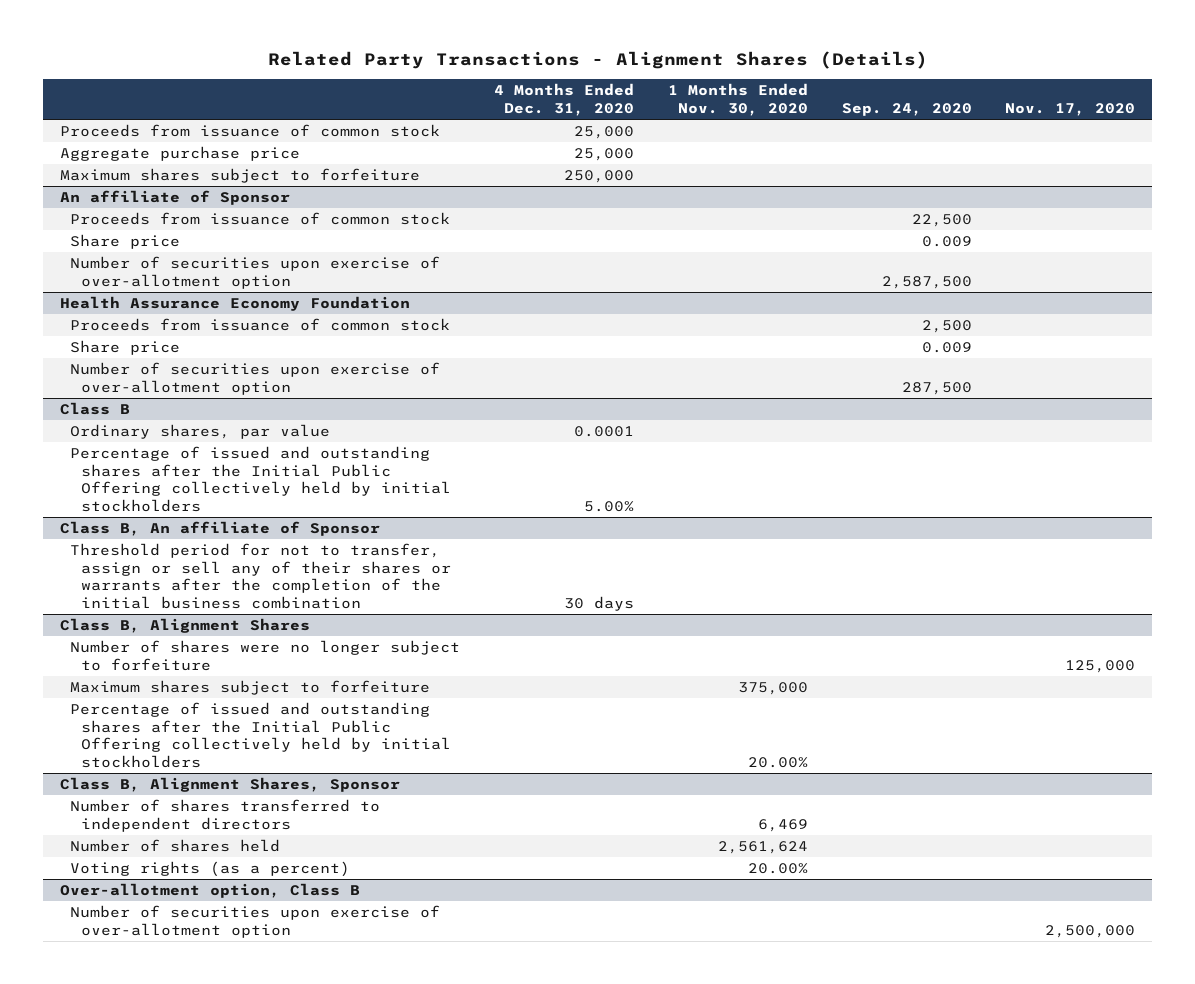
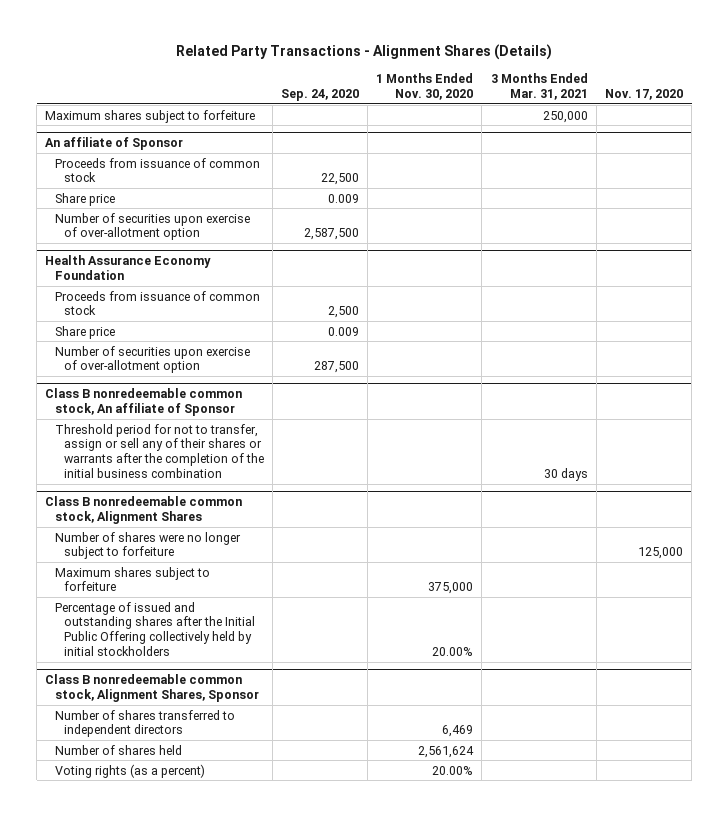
[494,83,635,116] 4 Months Ended Dec. 31, 2020 -> none
none -> [490,72,588,100] 3 Months Ended Mar. 31, 2021
[60,124,441,138] Proceeds from issuance of common stock -> none
[60,146,301,162] Aggregate purchase price -> none
[60,402,131,416] Class B -> none
[70,424,331,440] Ordinary shares, par value -> none
[70,446,451,512] Percentage of issued and outstanding shares after the Initial Public Offering collectively held by initial stockholders -> none
[60,521,381,537] Class B, An affiliate of Sponsor -> [45,387,243,416] Class B nonredeemable common stock, An affiliate of Sponsor
[60,618,311,634] Class B, Alignment Shares -> [45,495,243,524] Class B nonredeemable common stock, Alignment Shares
[60,777,401,793] Class B, Alignment Shares, Sponsor -> [45,673,259,702] Class B nonredeemable common stock, Alignment Shares, Sponsor
[60,883,361,899] Over-allotment option, Class B -> none
[70,905,441,938] Number of securities upon exercise of over-allotment option -> none

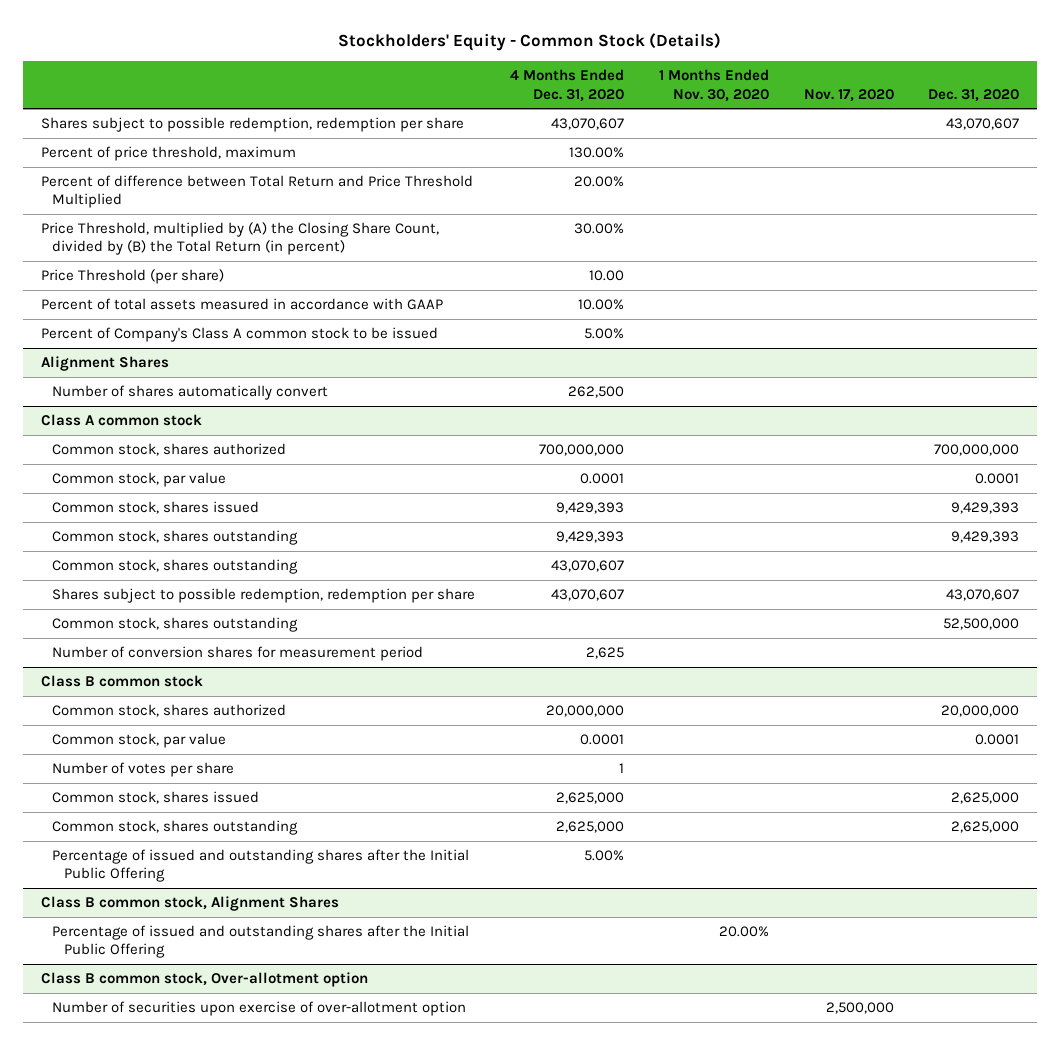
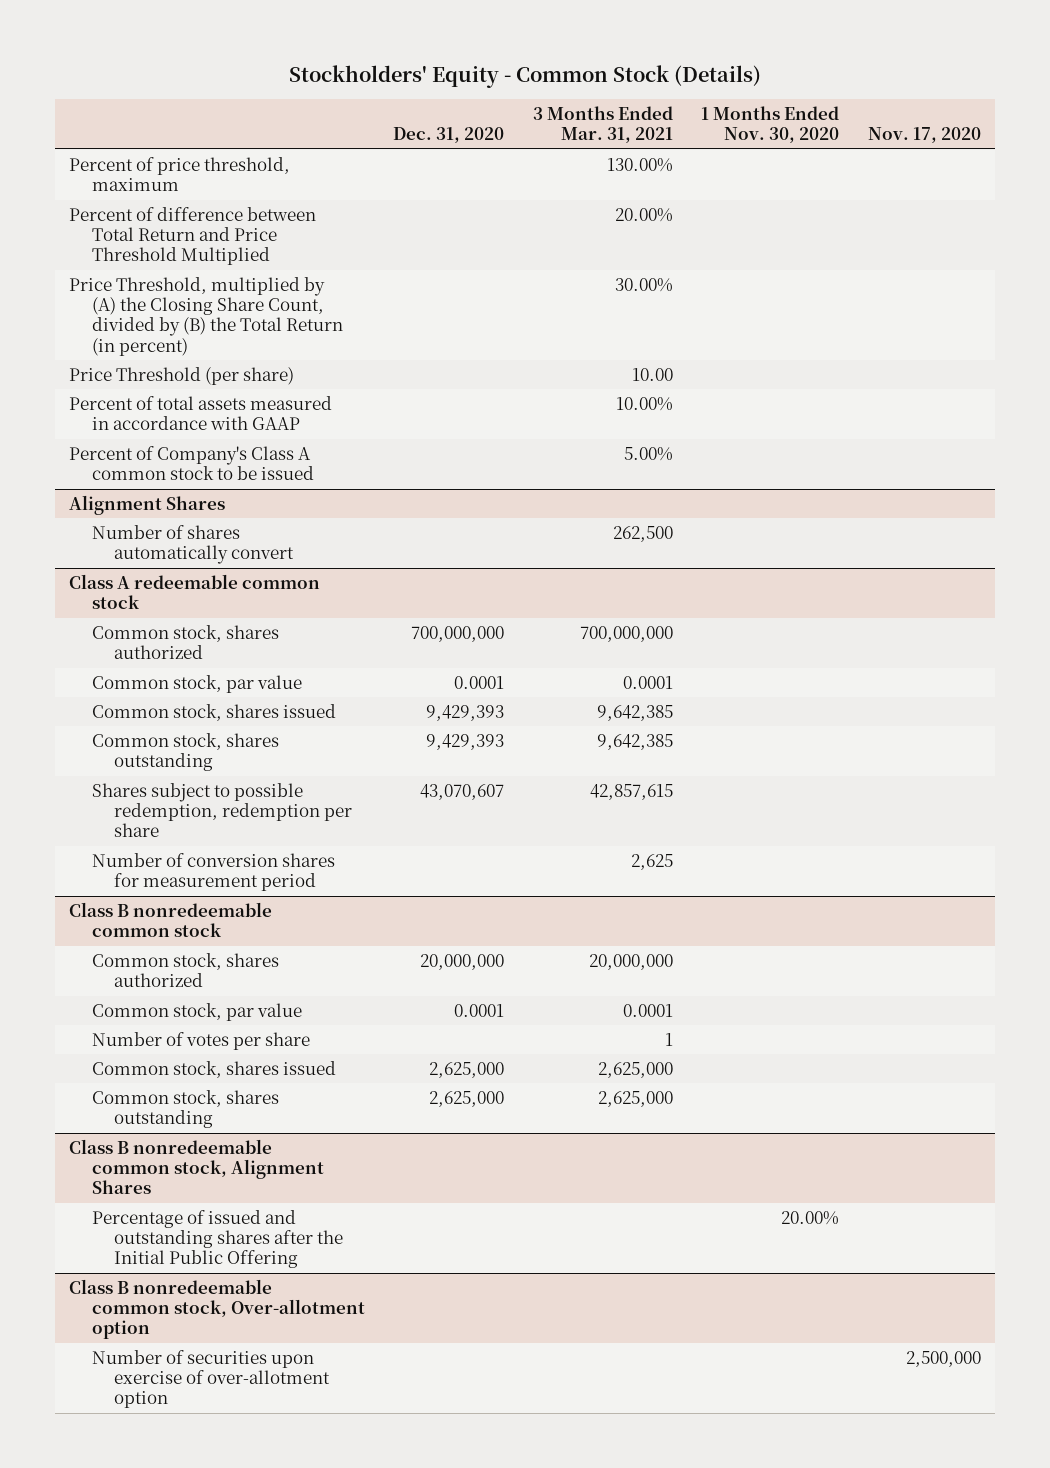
[510,69,625,102] 4 Months Ended Dec. 31, 2020 -> none
none -> [532,105,673,144] 3 Months Ended Mar. 31, 2021
[40,117,464,133] Shares subject to possible redemption, redemption per share -> none
[40,414,202,427] Class A common stock -> [69,573,321,610] Class A redeemable common stock
[52,559,299,575] Common stock, shares outstanding -> none
[52,617,299,633] Common stock, shares outstanding -> none
[40,675,203,688] Class B common stock -> [69,901,273,938] Class B nonredeemable common stock
[52,849,470,883] Percentage of issued and outstanding shares after the Initial Public Offering -> none
[40,896,339,912] Class B common stock, Alignment Shares -> [69,1138,324,1195] Class B nonredeemable common stock, Alignment Shares
[40,972,368,988] Class B common stock, Over-allotment option -> [69,1278,365,1340] Class B nonredeemable common stock, Over-allotment option

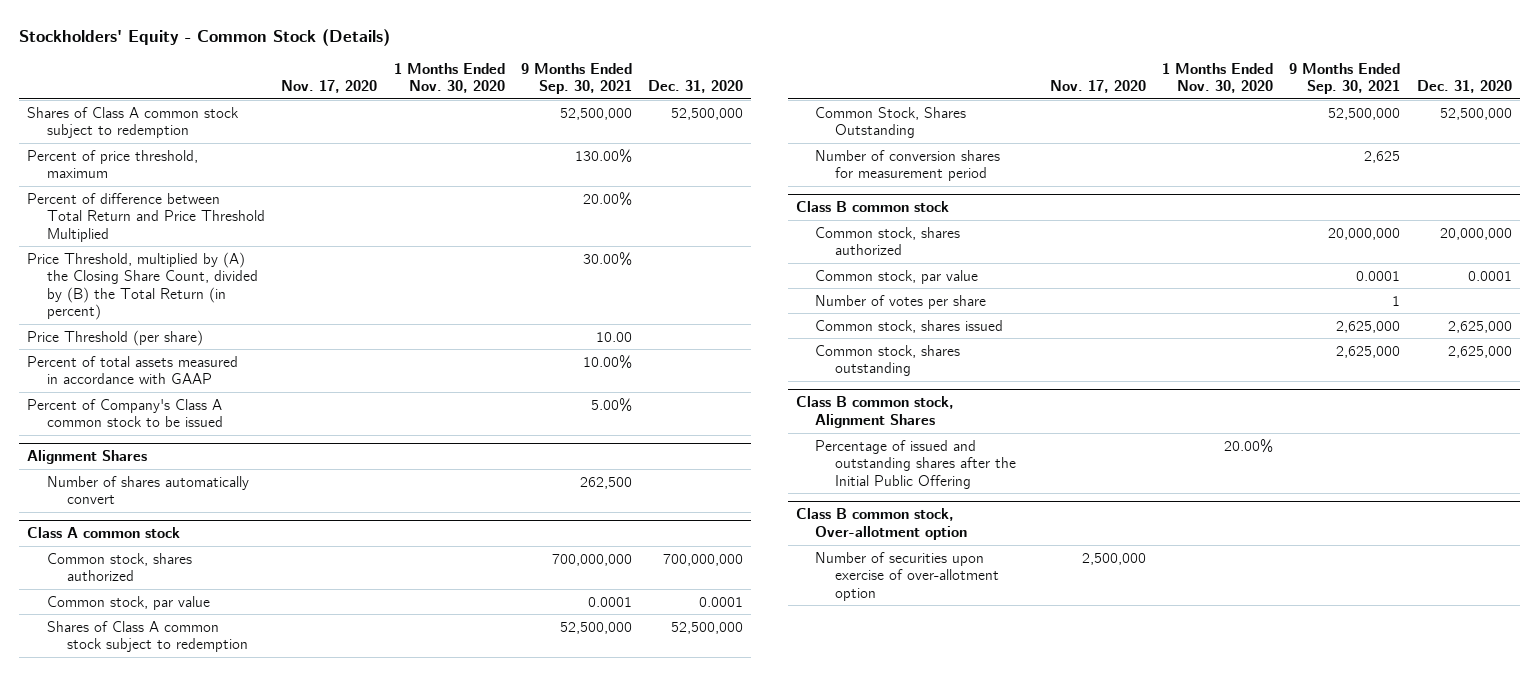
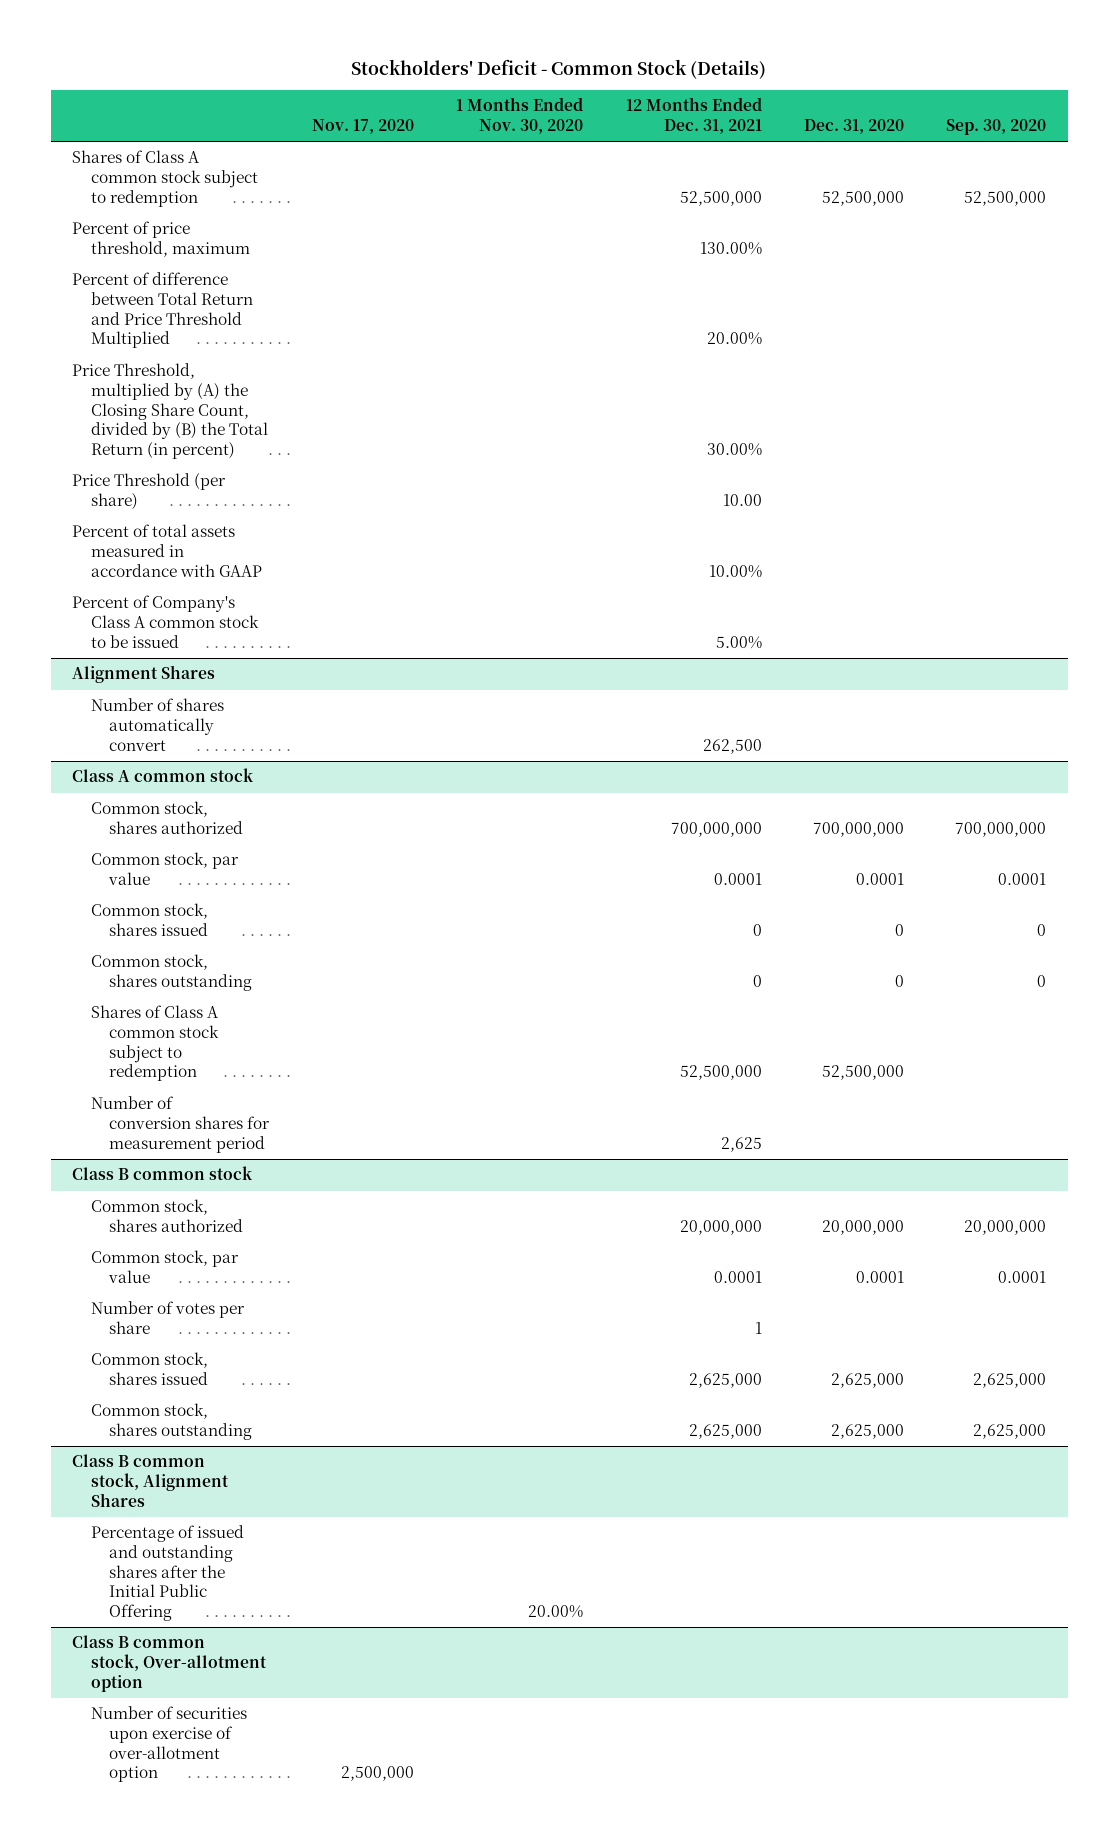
[19,28,391,46] Stockholders' Equity - Common Stock (Details) -> [351,58,767,79] Stockholders' Deficit - Common Stock (Details)
[521,62,633,95] 9 Months Ended Sep. 30, 2021 -> none
none -> [625,97,762,134] 12 Months Ended Dec. 31, 2021
none -> [946,118,1047,135] Sep. 30, 2020
none -> [90,903,209,937] Common stock, shares issued
none -> [90,954,253,992] Common stock, shares outstanding
[815,106,967,139] Common Stock, Shares Outstanding -> none

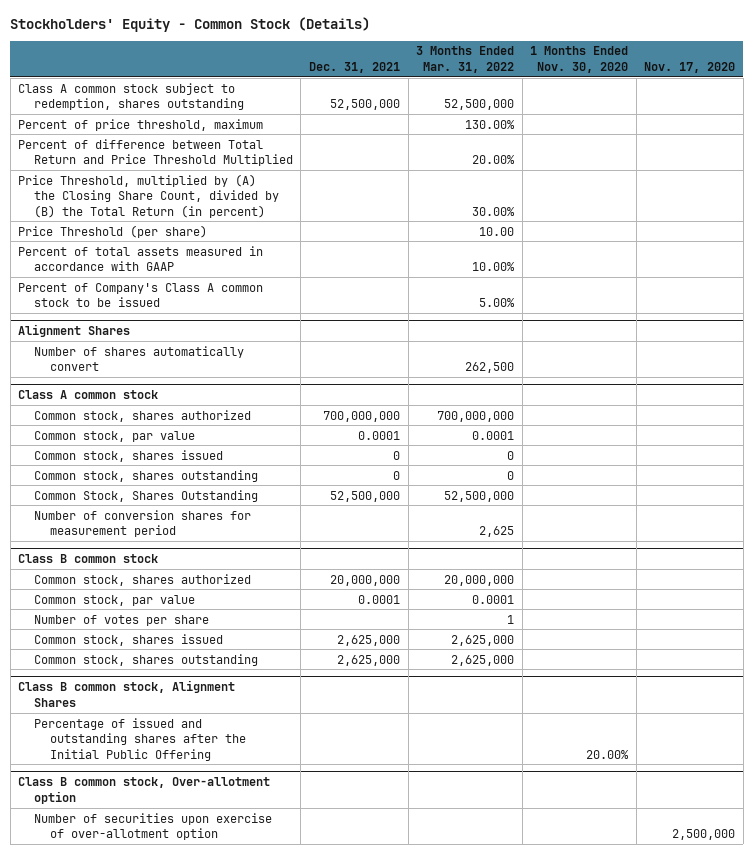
[351,58,767,79] Stockholders' Deficit - Common Stock (Details) -> [10,16,371,32] Stockholders' Equity - Common Stock (Details)
[625,97,762,134] 12 Months Ended Dec. 31, 2021 -> none
[804,118,905,134] Dec. 31, 2020 -> none
[946,118,1047,135] Sep. 30, 2020 -> none
none -> [308,61,400,73] Dec. 31, 2021
none -> [416,46,515,73] 3 Months Ended Mar. 31, 2022
[72,150,258,207] Shares of Class A common stock subject to redemption -> [18,82,244,111] Class A common stock subject to redemption, shares outstanding
[90,1005,220,1082] Shares of Class A common stock subject to redemption -> none
none -> [33,489,258,502] Common Stock, Shares Outstanding

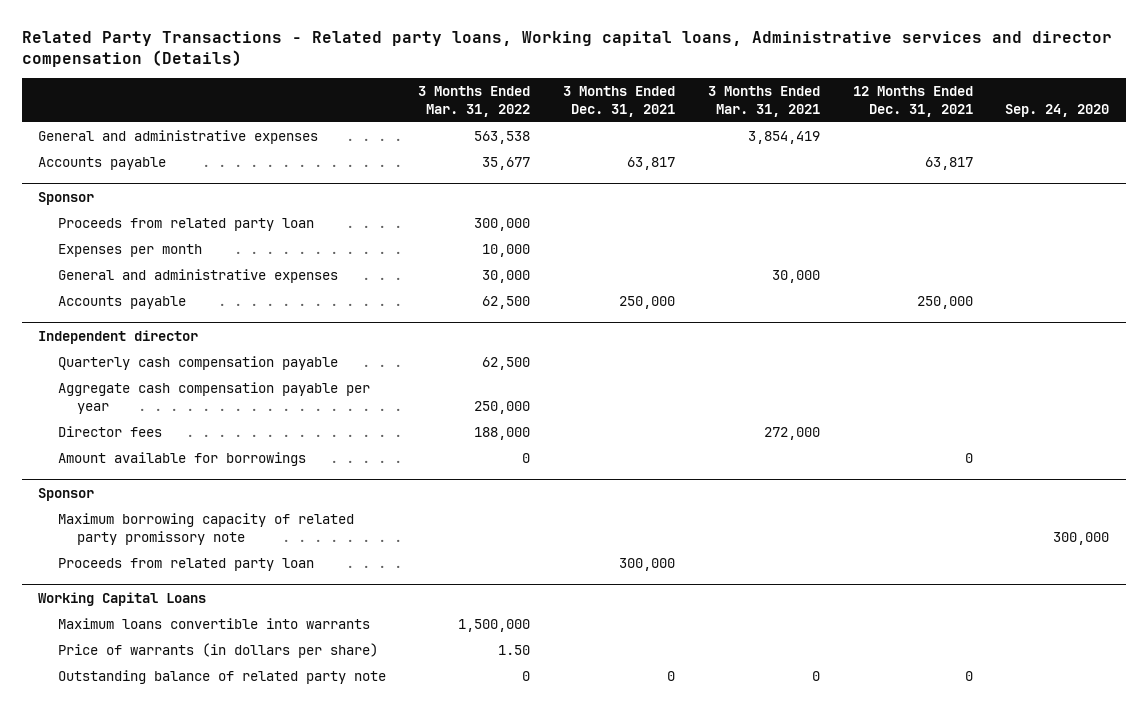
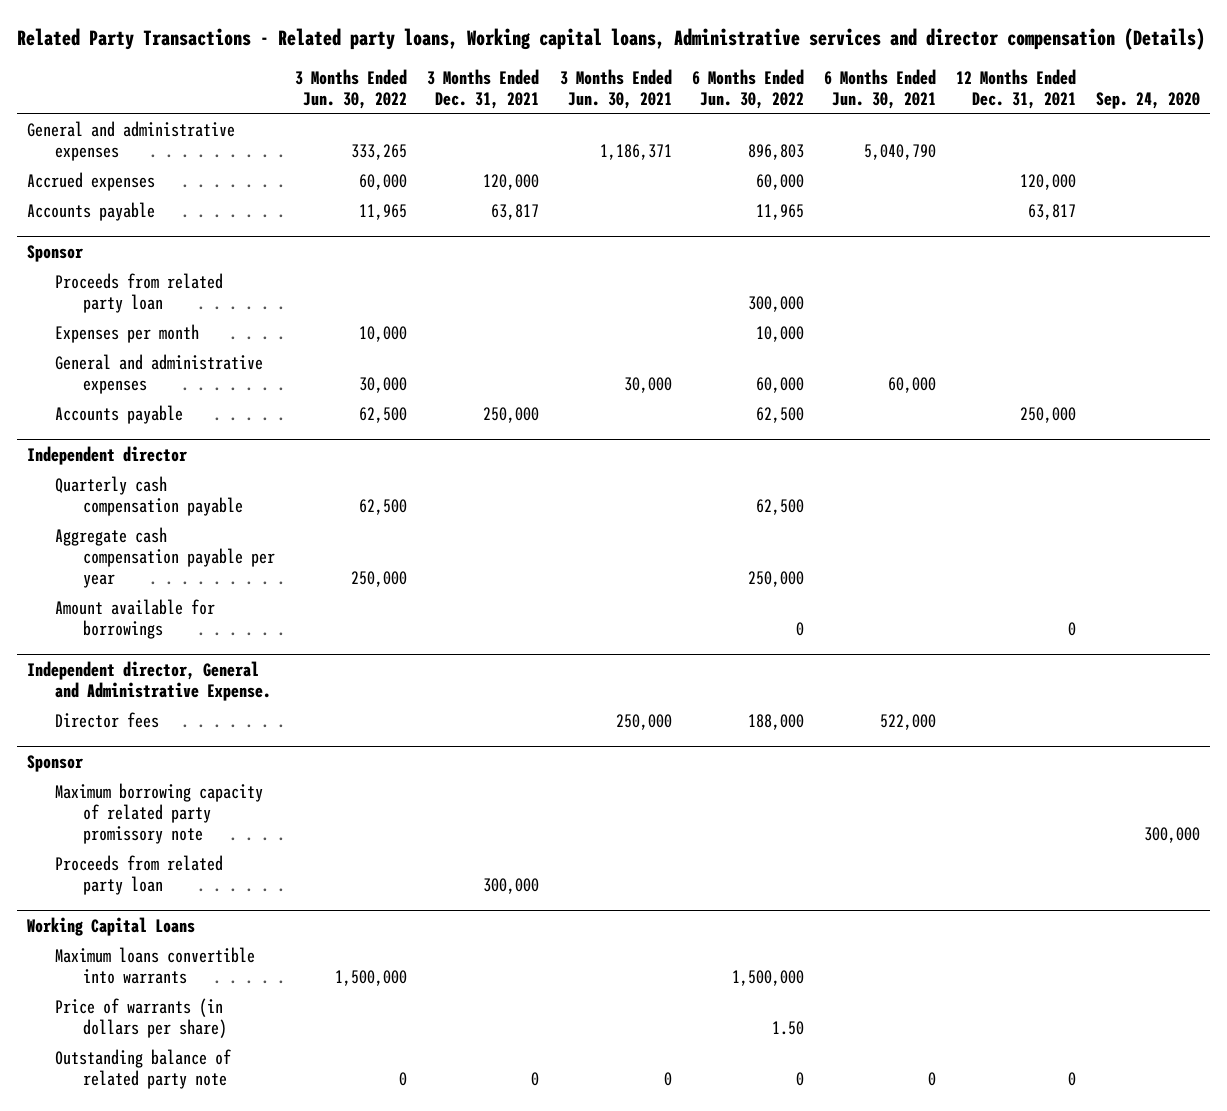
[418,86,531,117] 3 Months Ended Mar. 31, 2022 -> none
[707,86,820,117] 3 Months Ended Mar. 31, 2021 -> none
none -> [295,68,408,109] 3 Months Ended Jun. 30, 2022
none -> [559,68,672,109] 3 Months Ended Jun. 30, 2021
none -> [691,68,804,109] 6 Months Ended Jun. 30, 2022
none -> [823,68,936,109] 6 Months Ended Jun. 30, 2021
none -> [26,172,155,192] Accrued expenses
[57,426,162,438] Director fees -> none
none -> [26,660,272,701] Independent director, General and Administrative Expense.
none -> [55,712,160,729] Director fees

